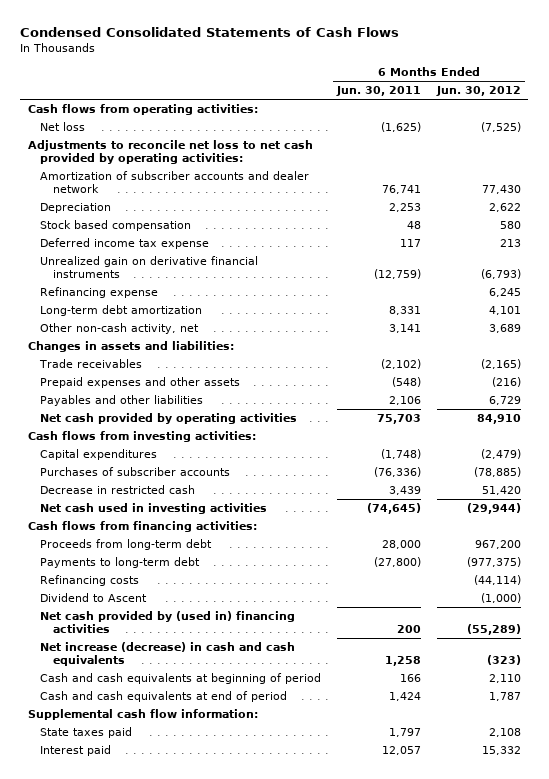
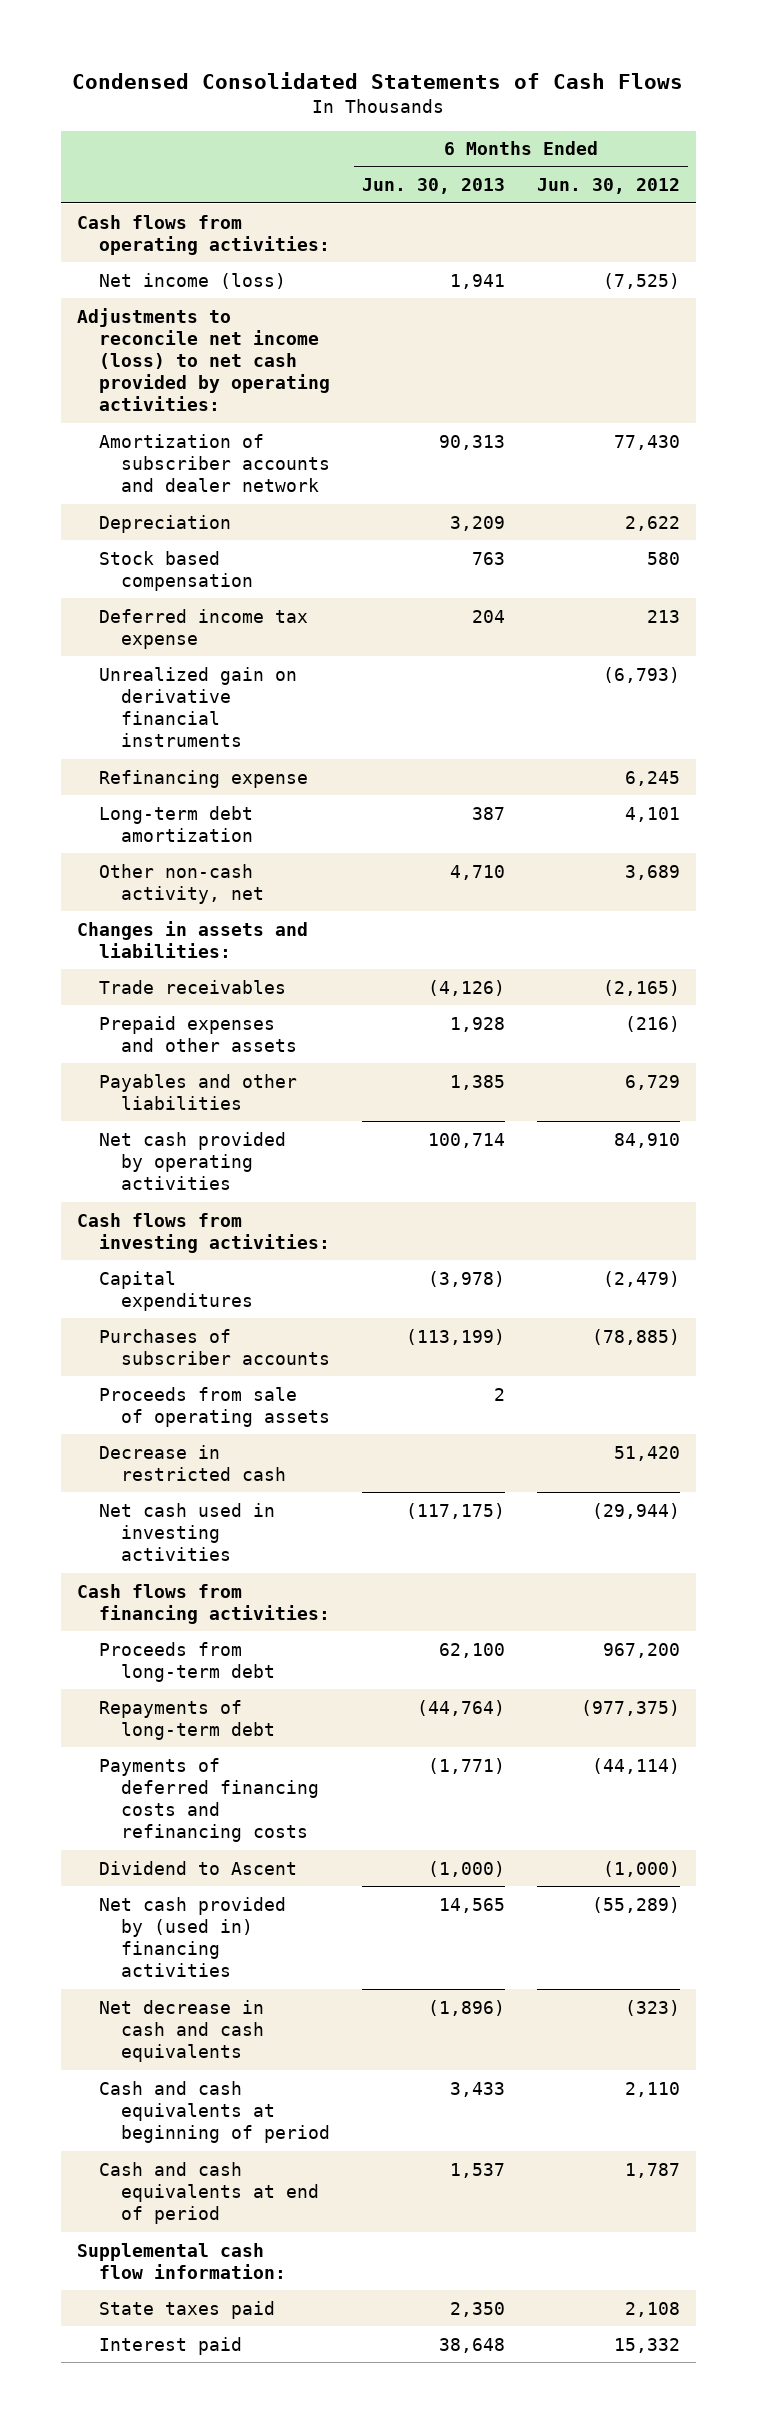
[336,86,422,97] Jun. 30, 2011 -> none
none -> [362,178,506,195] Jun. 30, 2013
[40,122,86,132] Net loss -> [99,272,287,289] Net income (loss)
[28,140,314,164] Adjustments to reconcile net loss to net cash provided by operating activities: -> [77,307,331,412] Adjustments to reconcile net income (loss) to net cash provided by operating activities:
none -> [99,1386,331,1427] Proceeds from sale of operating assets
[40,557,201,569] Payments to long-term debt -> [99,1699,276,1740] Repayments of long-term debt
[40,575,140,587] Refinancing costs -> [99,1757,320,1843] Payments of deferred financing costs and refinancing costs
[40,642,296,666] Net increase (decrease) in cash and cash equivalents -> [99,1999,265,2062] Net decrease in cash and cash equivalents

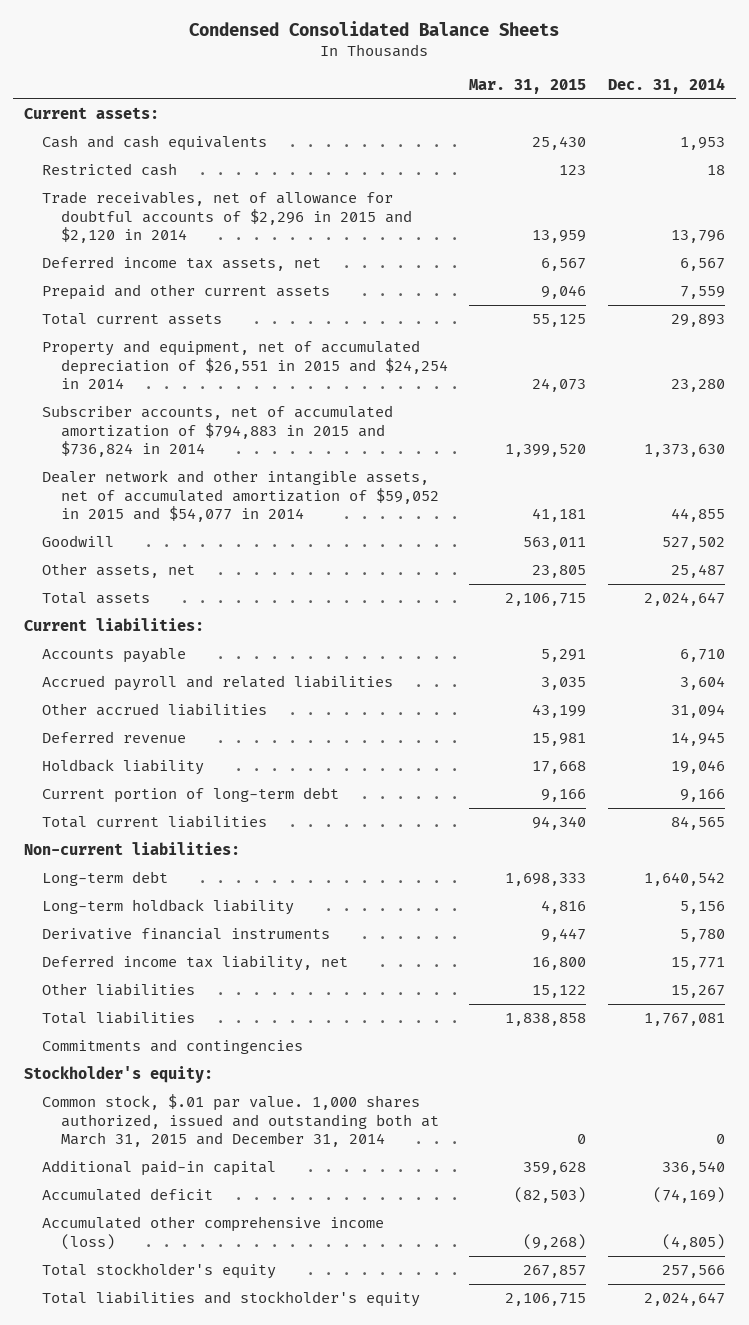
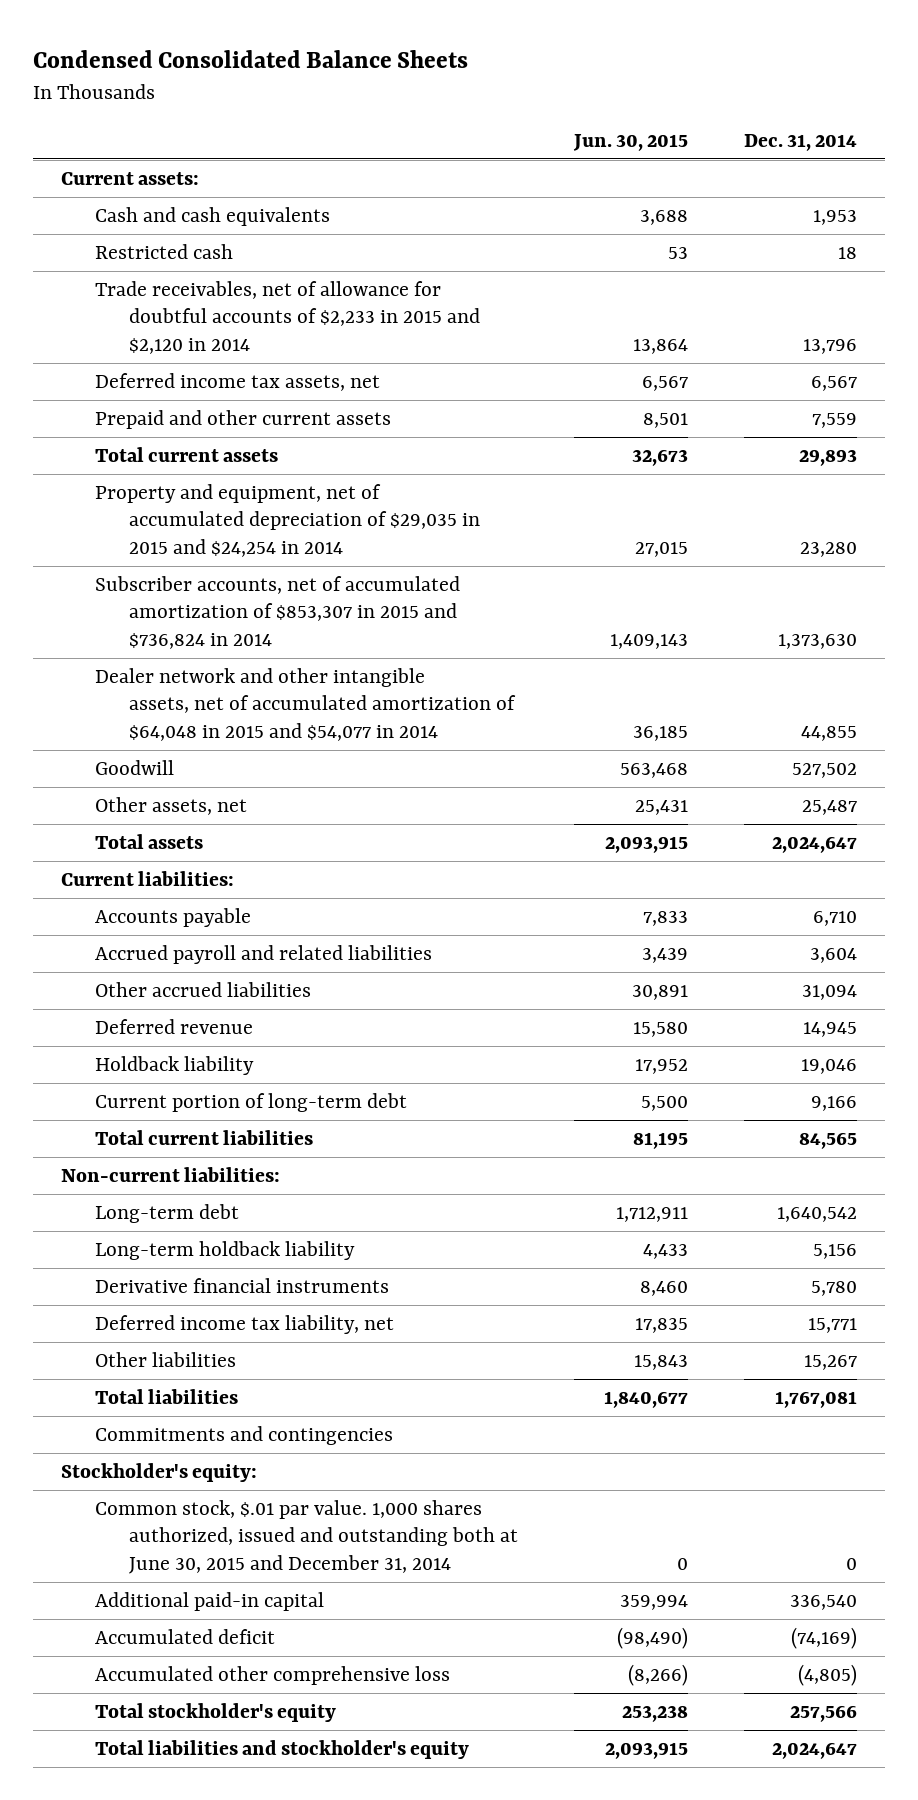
[469,78,587,94] Mar. 31, 2015 -> none
none -> [573,133,689,151] Jun. 30, 2015
[42,191,412,243] Trade receivables, net of allowance for doubtful accounts of $2,296 in 2015 and $2,120 in 2014 -> [94,280,481,354] Trade receivables, net of allowance for doubtful accounts of $2,233 in 2015 and $2,120 in 2014
[42,340,448,389] Property and equipment, net of accumulated depreciation of $26,551 in 2015 and $24,254 in 2014 -> [94,483,481,557] Property and equipment, net of accumulated depreciation of $29,035 in 2015 and $24,254 in 2014
[42,405,394,457] Subscriber accounts, net of accumulated amortization of $794,883 in 2015 and $736,824 in 2014 -> [94,575,460,649] Subscriber accounts, net of accumulated amortization of $853,307 in 2015 and $736,824 in 2014
[42,470,439,522] Dealer network and other intangible assets, net of accumulated amortization of $59,052 in 2015 and $54,077 in 2014 -> [94,667,517,741] Dealer network and other intangible assets, net of accumulated amortization of $64,048 in 2015 and $54,077 in 2014
[42,1094,439,1147] Common stock, $.01 par value. 1,000 shares authorized, issued and outstanding both at March 31, 2015 and December 31, 2014 -> [94,1499,519,1574] Common stock, $.01 par value. 1,000 shares authorized, issued and outstanding both at June 30, 2015 and December 31, 2014
[42,1216,385,1250] Accumulated other comprehensive income (loss) -> [94,1665,450,1685] Accumulated other comprehensive loss

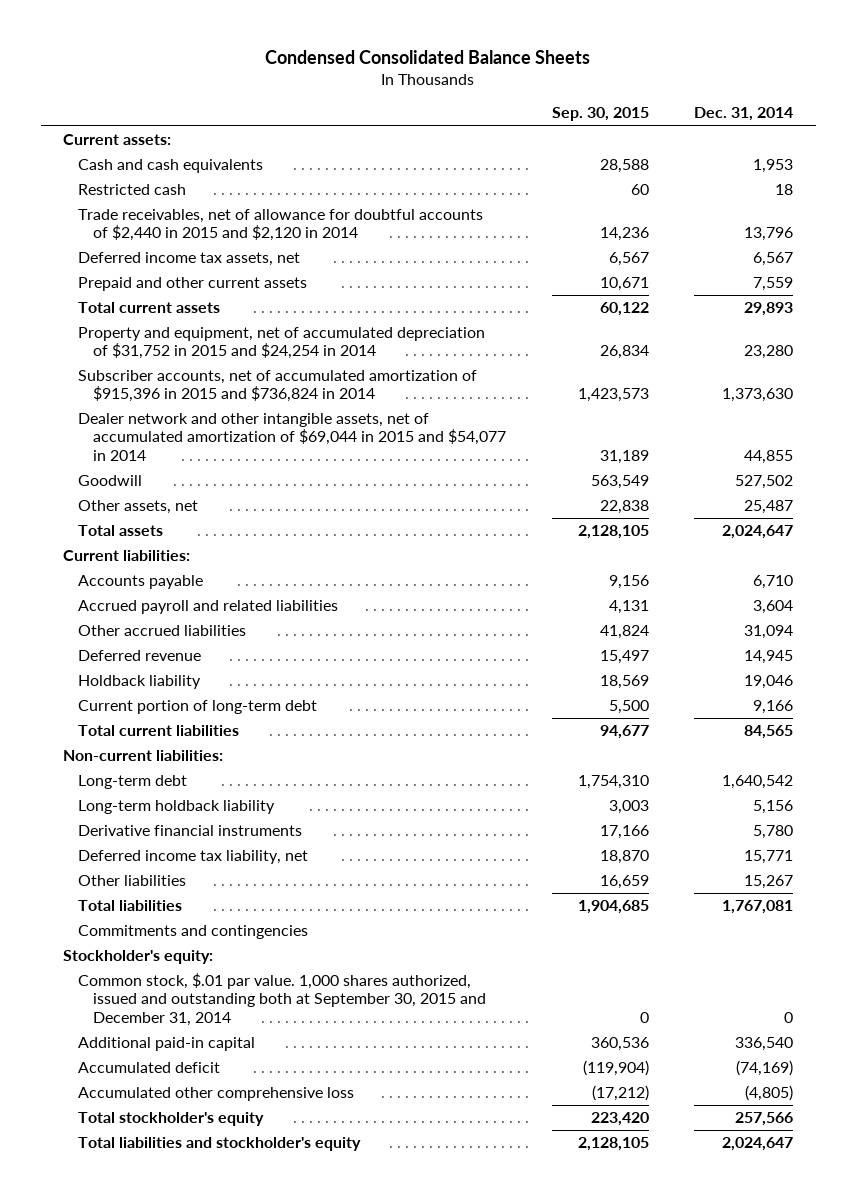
[573,133,689,151] Jun. 30, 2015 -> none
none -> [551,107,649,122] Sep. 30, 2015
[94,280,481,354] Trade receivables, net of allowance for doubtful accounts of $2,233 in 2015 and $2,120 in 2014 -> [78,209,484,242] Trade receivables, net of allowance for doubtful accounts of $2,440 in 2015 and $2,120 in 2014
[94,483,481,557] Property and equipment, net of accumulated depreciation of $29,035 in 2015 and $24,254 in 2014 -> [78,327,486,360] Property and equipment, net of accumulated depreciation of $31,752 in 2015 and $24,254 in 2014
[94,575,460,649] Subscriber accounts, net of accumulated amortization of $853,307 in 2015 and $736,824 in 2014 -> [78,370,478,403] Subscriber accounts, net of accumulated amortization of $915,396 in 2015 and $736,824 in 2014
[94,667,517,741] Dealer network and other intangible assets, net of accumulated amortization of $64,048 in 2015 and $54,077 in 2014 -> [78,413,507,461] Dealer network and other intangible assets, net of accumulated amortization of $69,044 in 2015 and $54,077 in 2014
[94,1499,519,1574] Common stock, $.01 par value. 1,000 shares authorized, issued and outstanding both at June 30, 2015 and December 31, 2014 -> [78,973,487,1026] Common stock, $.01 par value. 1,000 shares authorized, issued and outstanding both at September 30, 2015 and December 31, 2014

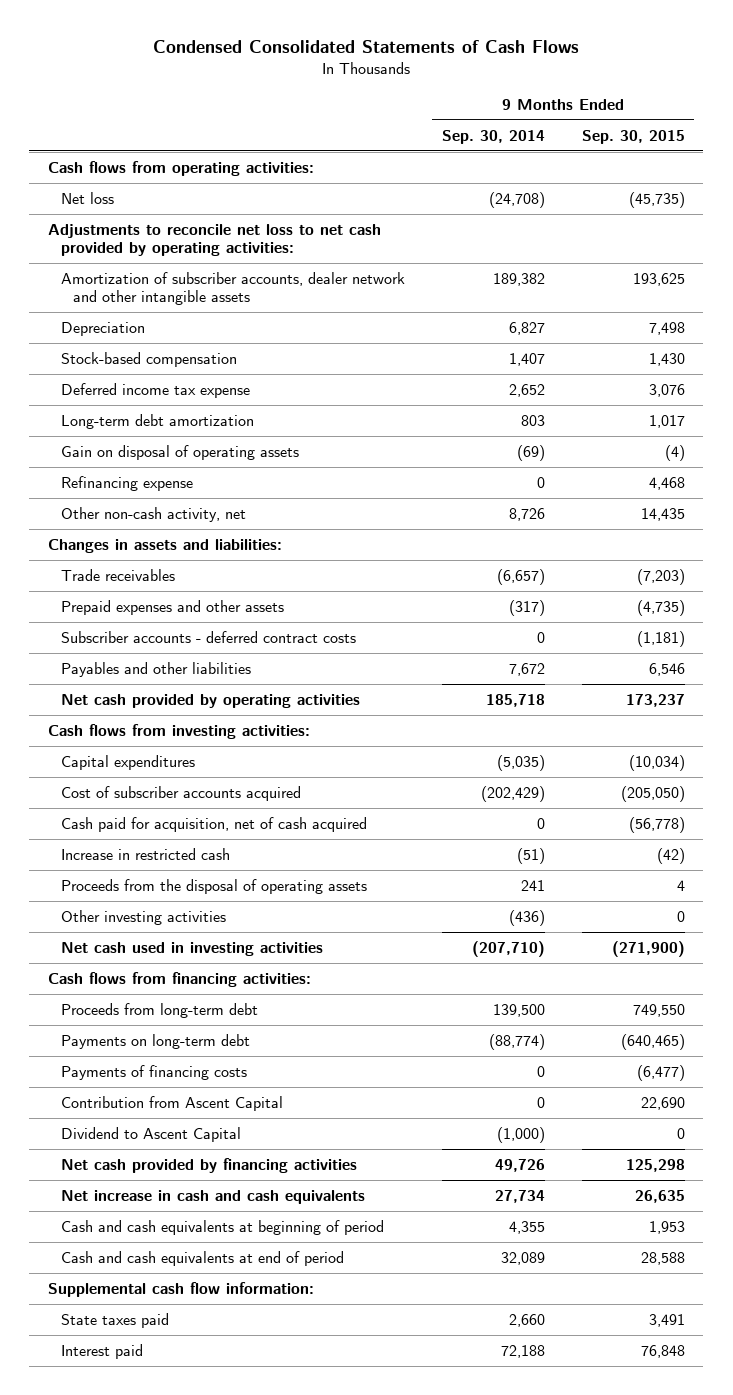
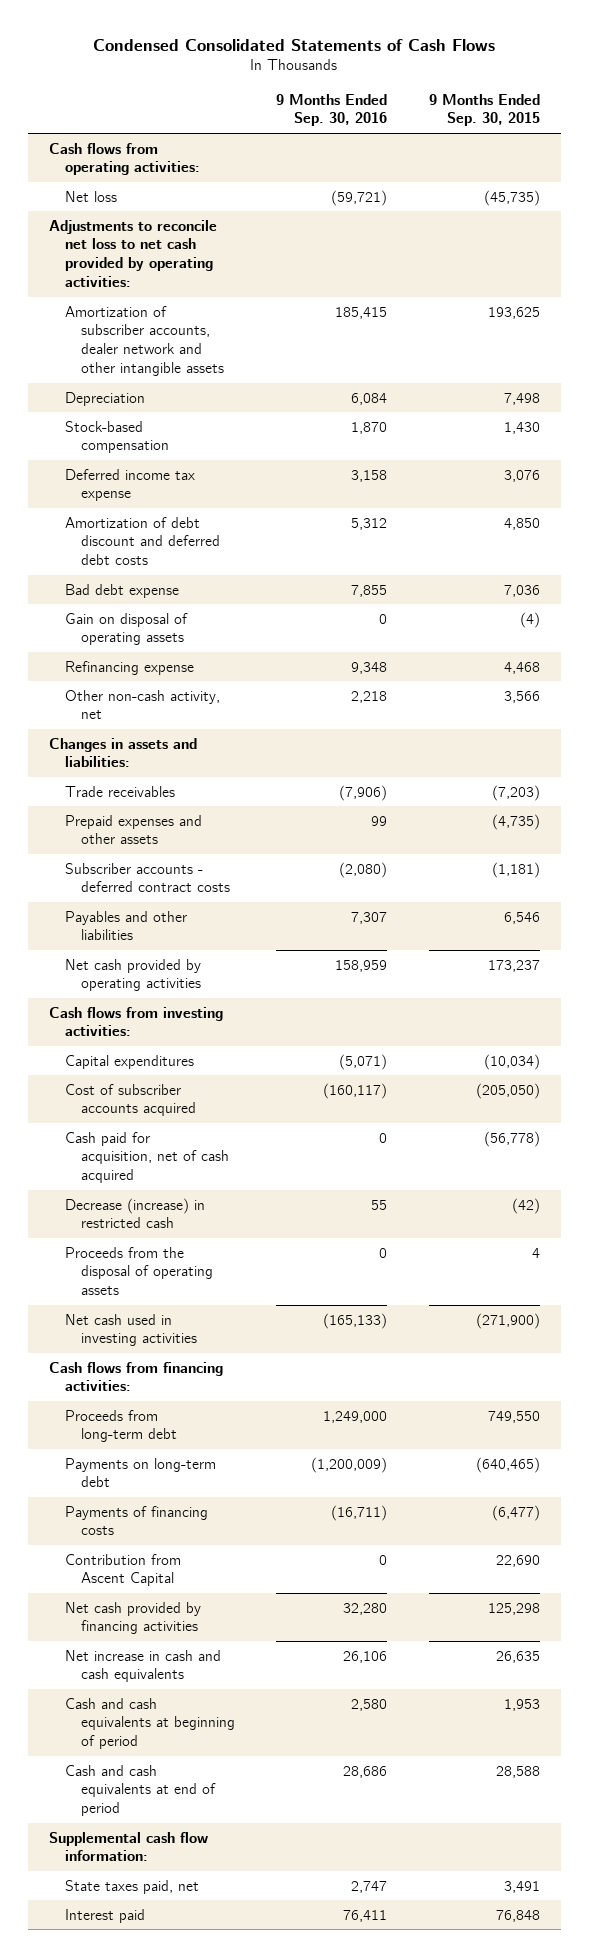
[441,129,545,144] Sep. 30, 2014 -> none
none -> [276,93,388,127] 9 Months Ended Sep. 30, 2016
[60,413,254,429] Long-term debt amortization -> [64,516,220,566] Amortization of debt discount and deferred debt costs
[648,414,685,428] 1,017 -> [503,517,540,530] 4,850
none -> [64,583,179,598] Bad debt expense
[640,507,685,521] 14,435 -> [503,690,540,703] 3,566
[60,847,230,860] Increase in restricted cash -> [64,1197,205,1229] Decrease (increase) in restricted cash
[60,909,226,925] Other investing activities -> none
[60,1126,241,1142] Dividend to Ascent Capital -> none
[60,1312,169,1328] State taxes paid -> [64,1879,199,1894] State taxes paid, net

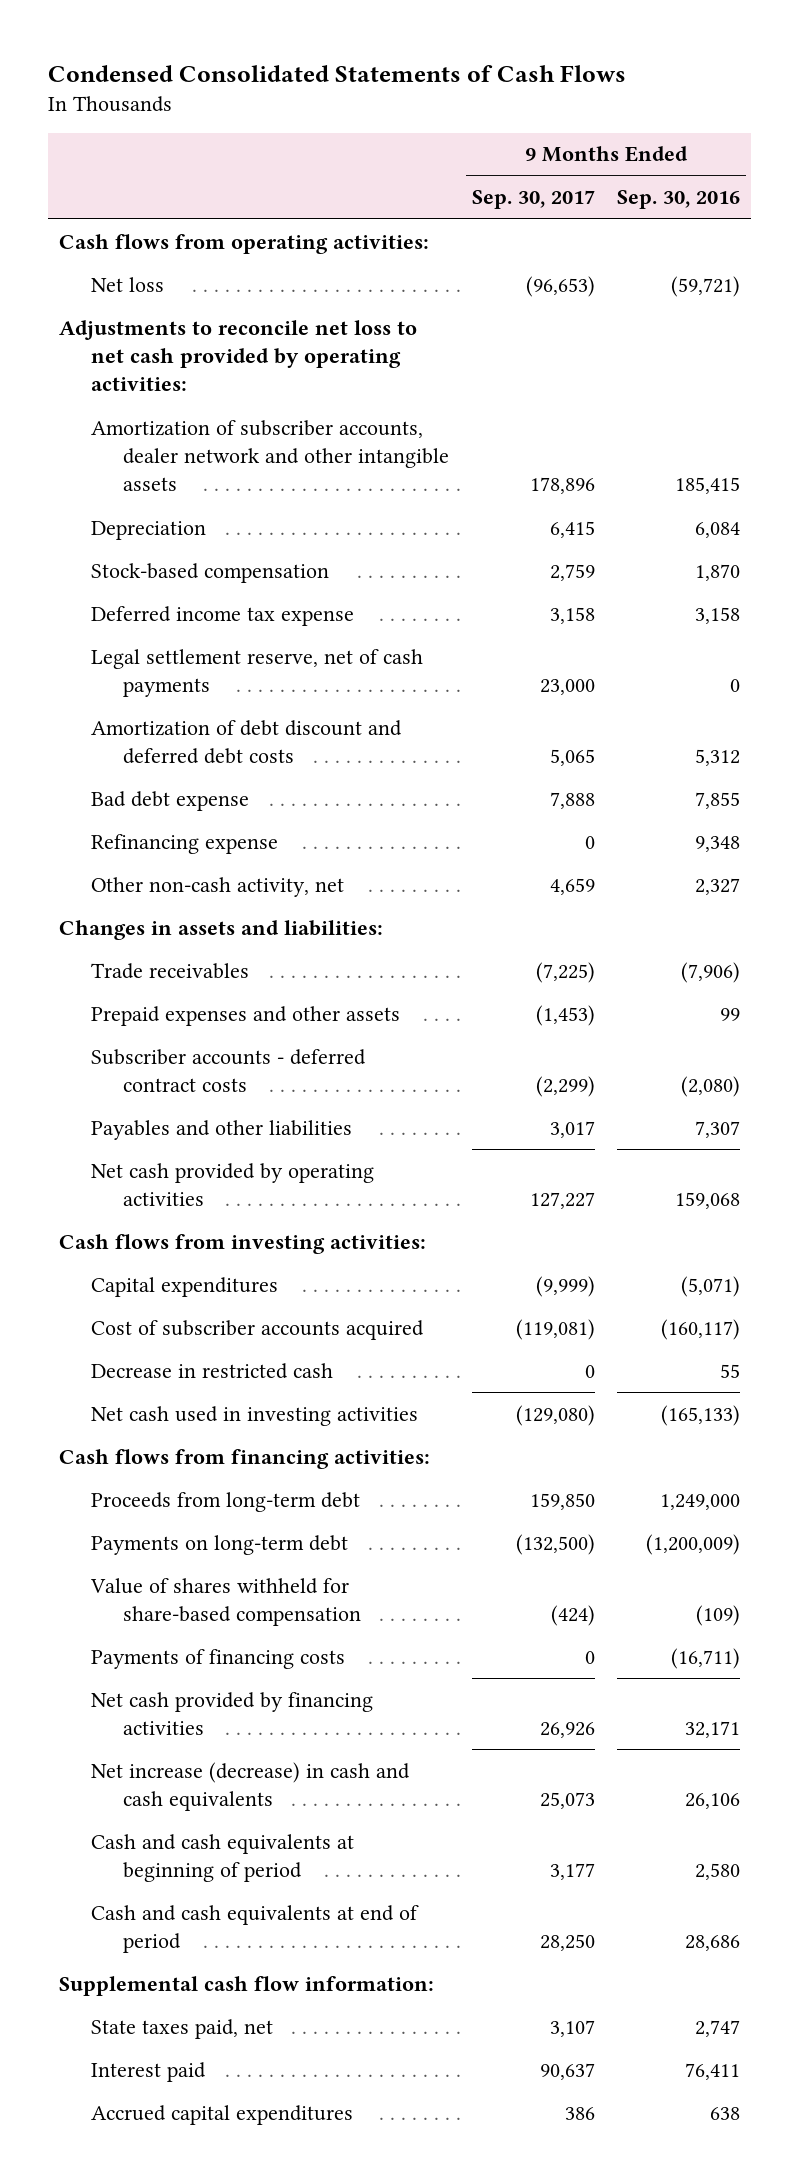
[428,93,540,127] 9 Months Ended Sep. 30, 2015 -> none
none -> [471,190,595,210] Sep. 30, 2017
none -> [91,648,424,697] Legal settlement reserve, net of cash payments
[64,612,188,646] Gain on disposal of operating assets -> none
[351,690,388,703] 2,218 -> [695,877,741,895] 2,327
[335,959,388,972] 158,959 -> [675,1191,741,1209] 159,068
[64,1131,229,1184] Cash paid for acquisition, net of cash acquired -> none
[64,1246,213,1296] Proceeds from the disposal of operating assets -> none
[64,1197,205,1229] Decrease (increase) in restricted cash -> [91,1362,334,1379] Decrease in restricted cash
none -> [90,1577,362,1626] Value of shares withheld for share-based compensation
[64,1553,181,1587] Contribution from Ascent Capital -> none
[343,1602,388,1615] 32,280 -> [685,1720,741,1738] 32,171
[64,1649,221,1683] Net increase in cash and cash equivalents -> [91,1761,411,1811] Net increase (decrease) in cash and cash equivalents
none -> [91,2104,354,2125] Accrued capital expenditures

